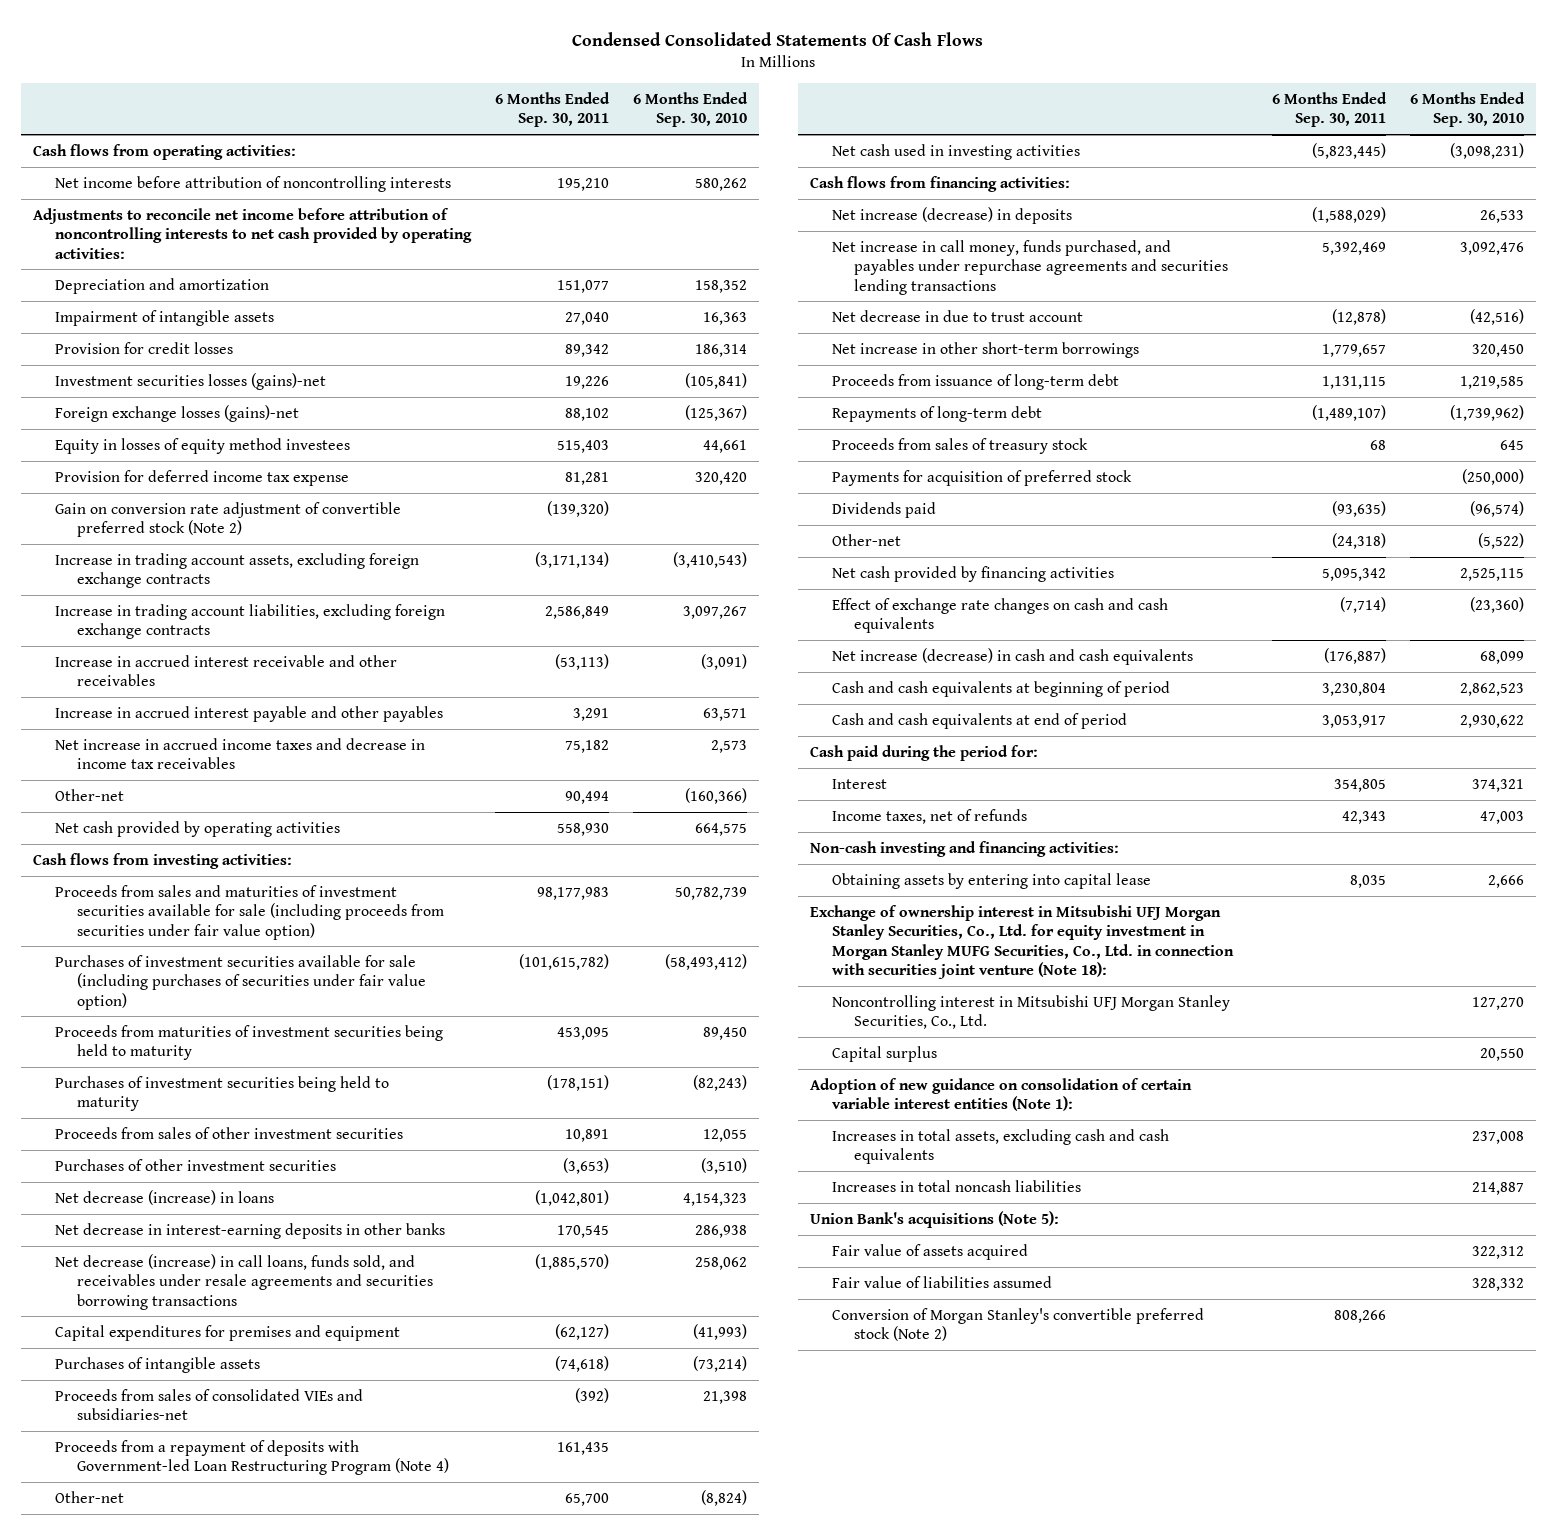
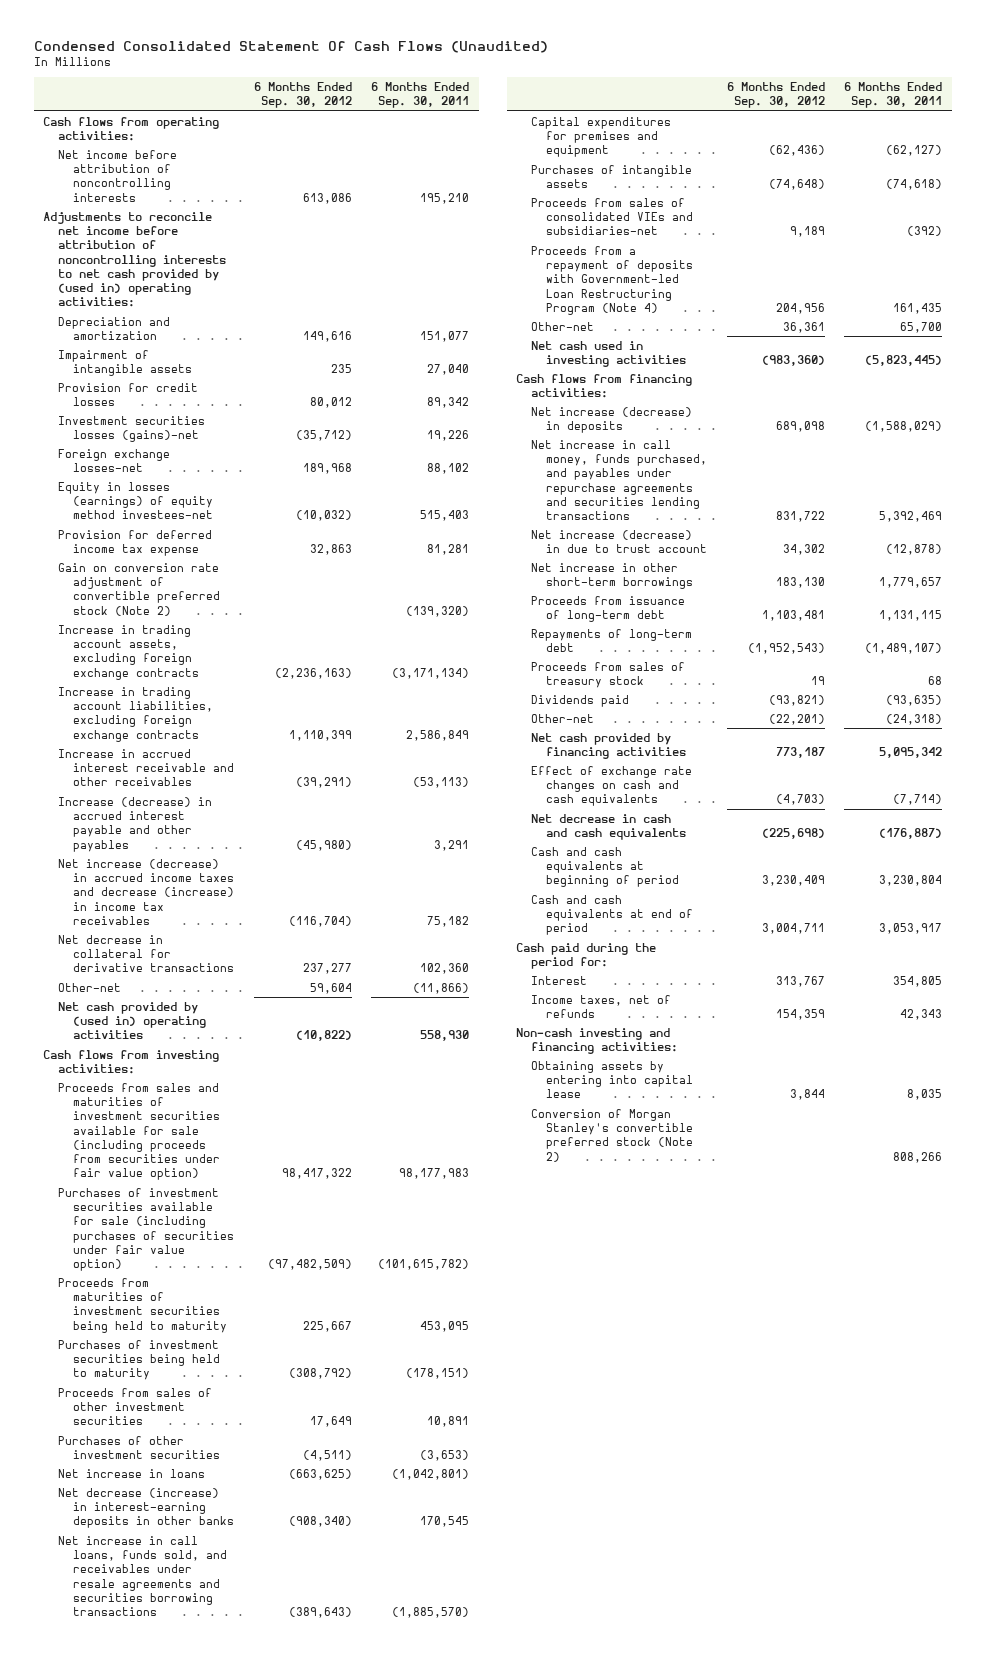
[572,31,984,46] Condensed Consolidated Statements Of Cash Flows -> [33,40,548,53] Condensed Consolidated Statement Of Cash Flows (Unaudited)
[632,91,748,128] 6 Months Ended Sep. 30, 2010 -> none
none -> [253,82,352,109] 6 Months Ended Sep. 30, 2012
[33,207,473,259] Adjustments to reconcile net income before attribution of noncontrolling interests to net cash provided by operating activities: -> [43,211,227,308] Adjustments to reconcile net income before attribution of noncontrolling interests to net cash provided by (used in) operating activities:
[55,404,300,422] Foreign exchange losses (gains)-net -> [58,448,171,473] Foreign exchange losses-net
[55,437,351,454] Equity in losses of equity method investees -> [58,481,214,520] Equity in losses (earnings) of equity method investees-net
[55,705,444,722] Increase in accrued interest payable and other payables -> [58,796,213,852] Increase (decrease) in accrued interest payable and other payables
[55,737,426,770] Net increase in accrued income taxes and decrease in income tax receivables -> [58,858,235,925] Net increase (decrease) in accrued income taxes and decrease (increase) in income tax receivables
none -> [58,934,235,973] Net decrease in collateral for derivative transactions
[564,790,609,804] 90,494 -> [413,982,470,994] (11,866)
[55,820,341,837] Net cash provided by operating activities -> [58,1001,207,1040] Net cash provided by (used in) operating activities
[55,1189,275,1205] Net decrease (increase) in loans -> [58,1468,206,1478] Net increase in loans
[55,1222,446,1239] Net decrease in interest-earning deposits in other banks -> [58,1487,235,1529] Net decrease (increase) in interest-earning deposits in other banks
[55,1253,434,1310] Net decrease (increase) in call loans, funds sold, and receivables under resale agreements and securities borrowing transactions -> [58,1535,228,1616] Net increase in call loans, funds sold, and receivables under resale agreements and securities borrowing transactions
[832,309,1084,322] Net decrease in due to trust account -> [531,529,708,554] Net increase (decrease) in due to trust account
[832,469,1133,486] Payments for acquisition of preferred stock -> none
[832,647,1194,665] Net increase (decrease) in cash and cash equivalents -> [531,813,687,841] Net decrease in cash and cash equivalents
[810,904,1235,980] Exchange of ownership interest in Mitsubishi UFJ Morgan Stanley Securities, Co., Ltd. for equity investment in Morgan Stanley MUFG Securities, Co., Ltd. in connection with securities joint venture (Note 18): -> none
[832,994,1231,1030] Noncontrolling interest in Mitsubishi UFJ Morgan Stanley Securities, Co., Ltd. -> none
[832,1045,938,1062] Capital surplus -> none
[810,1077,1193,1112] Adoption of new guidance on consolidation of certain variable interest entities (Note 1): -> none
[832,1128,1170,1165] Increases in total assets, excluding cash and cash equivalents -> none
[832,1179,1082,1192] Increases in total noncash liabilities -> none
[810,1210,1060,1228] Union Bank's acquisitions (Note 5): -> none
[832,1243,1029,1260] Fair value of assets acquired -> none
[832,1275,1053,1288] Fair value of liabilities assumed -> none

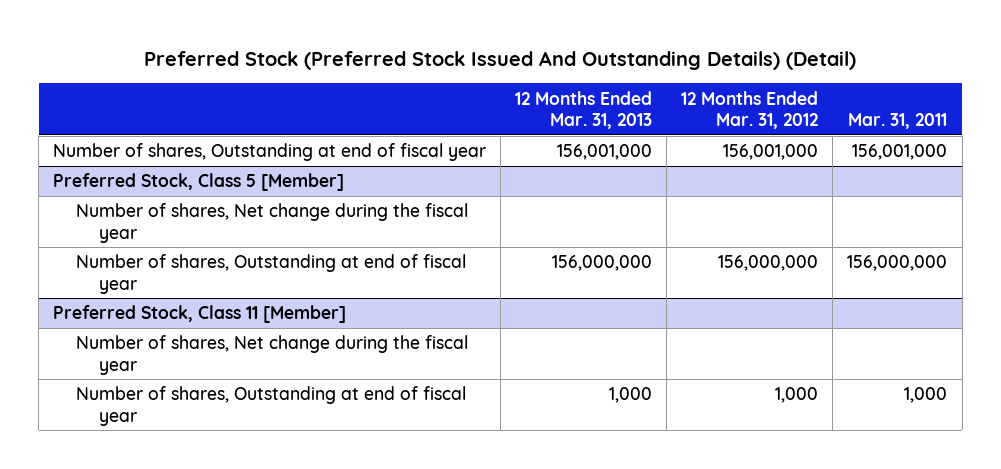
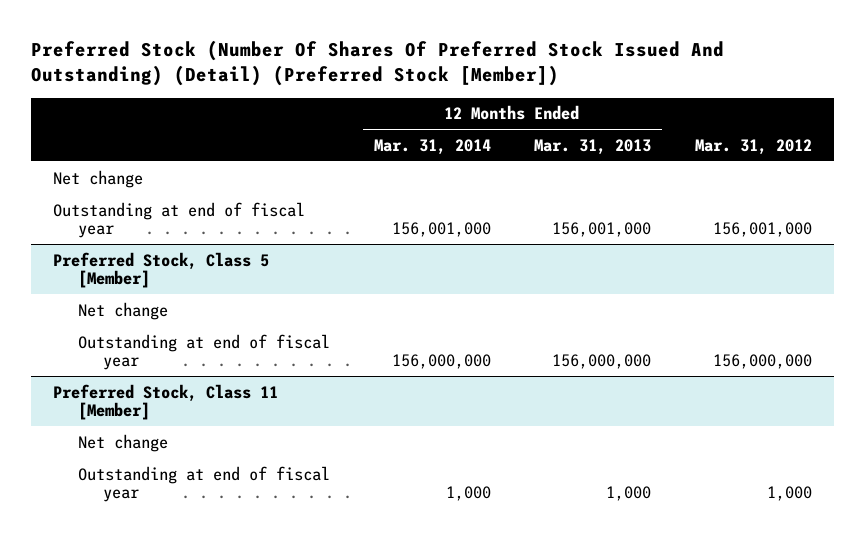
[144,50,857,70] Preferred Stock (Preferred Stock Issued And Outstanding Details) (Detail) -> [30,39,724,87] Preferred Stock (Number Of Shares Of Preferred Stock Issued And Outstanding) (Detail) (Preferred Stock [Member])
[681,90,819,129] 12 Months Ended Mar. 31, 2012 -> none
[848,112,948,129] Mar. 31, 2011 -> none
none -> [373,138,491,155] Mar. 31, 2014
none -> [695,138,813,155] Mar. 31, 2012
none -> [52,169,143,188] Net change
[53,143,487,162] Number of shares, Outstanding at end of fiscal year -> [52,201,305,239] Outstanding at end of fiscal year
[75,203,468,243] Number of shares, Net change during the fiscal year -> [77,301,168,320] Net change
[75,254,466,294] Number of shares, Outstanding at end of fiscal year -> [77,333,330,371] Outstanding at end of fiscal year
[75,335,468,375] Number of shares, Net change during the fiscal year -> [77,433,168,452] Net change
[75,386,466,426] Number of shares, Outstanding at end of fiscal year -> [77,465,330,503] Outstanding at end of fiscal year

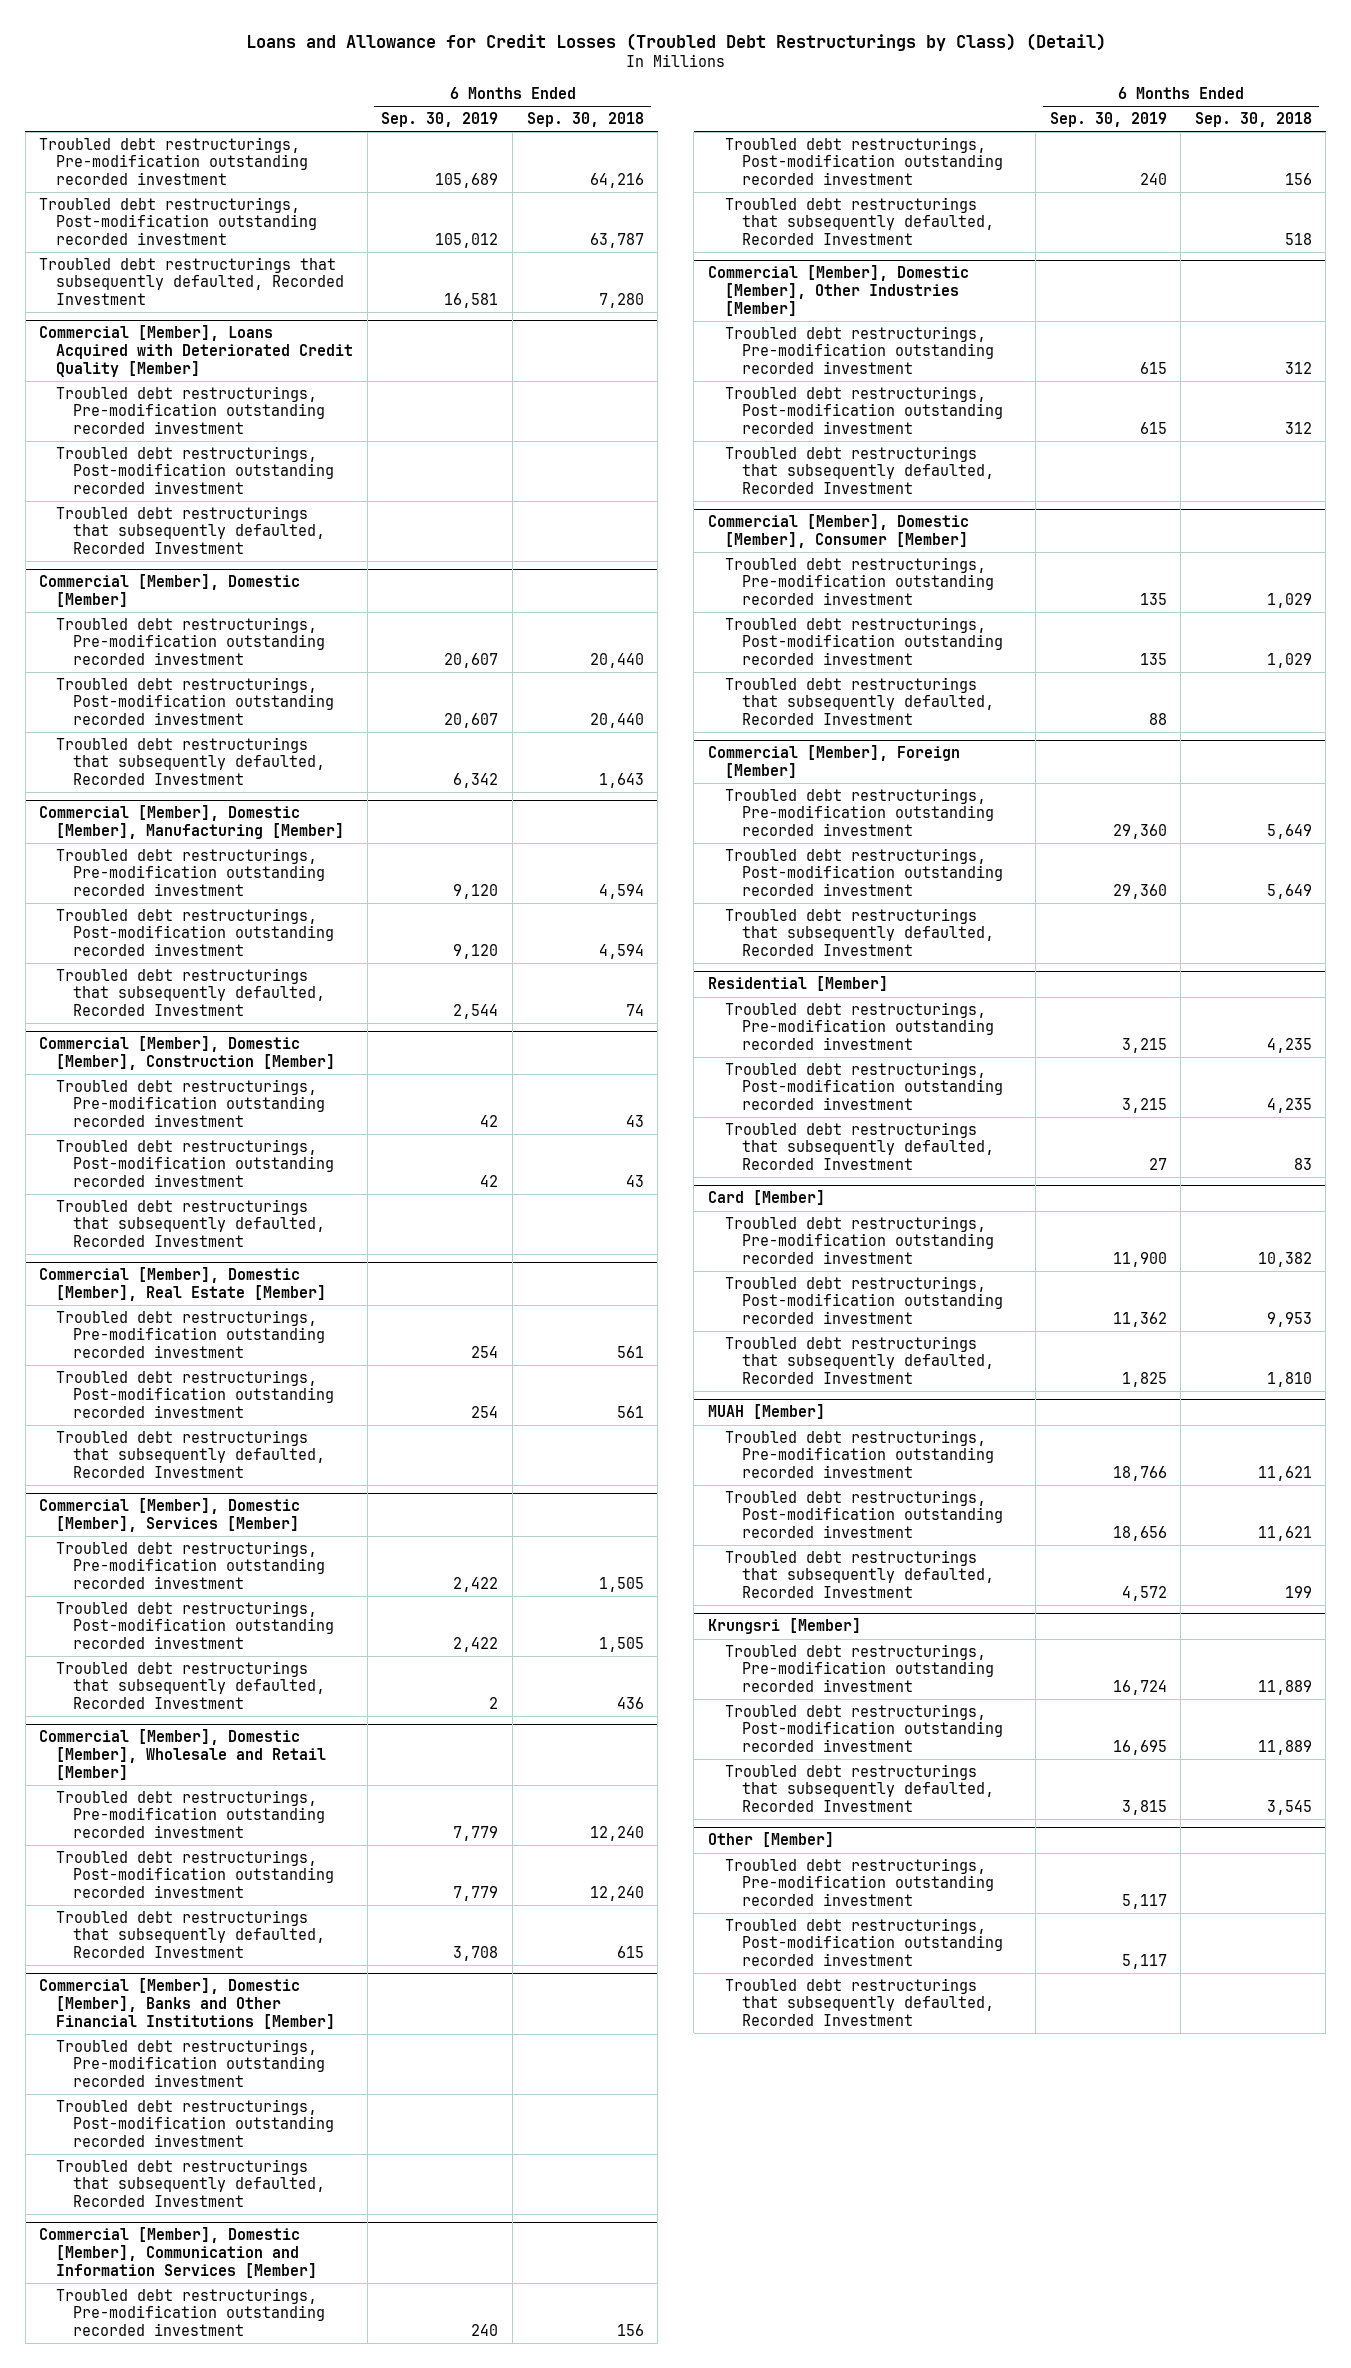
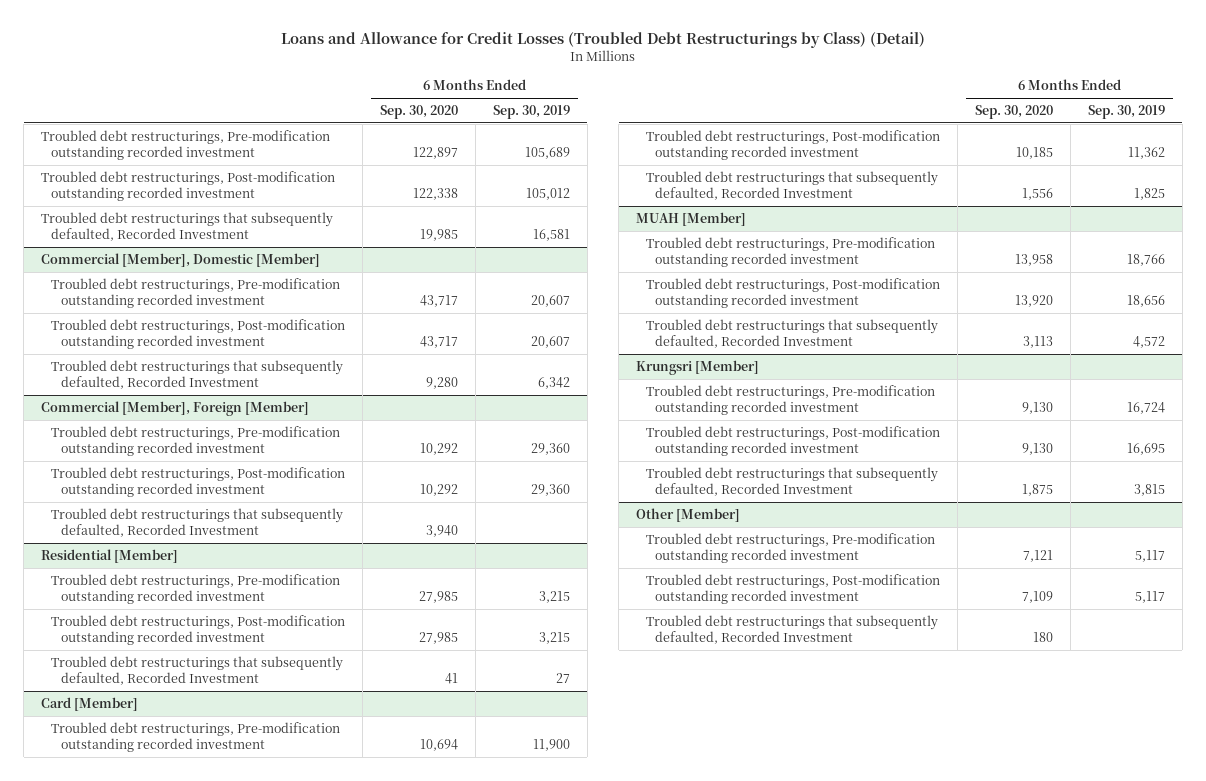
[526,112,644,128] Sep. 30, 2018 -> none
none -> [379,104,458,119] Sep. 30, 2020
[39,325,354,377] Commercial [Member], Loans Acquired with Deteriorated Credit Quality [Member] -> none
[56,385,326,434] Troubled debt restructurings, Pre-modification outstanding recorded investment -> none
[56,445,335,494] Troubled debt restructurings, Post-modification outstanding recorded investment -> none
[56,505,326,554] Troubled debt restructurings that subsequently defaulted, Recorded Investment -> none
[39,805,345,840] Commercial [Member], Domestic [Member], Manufacturing [Member] -> none
[56,847,326,896] Troubled debt restructurings, Pre-modification outstanding recorded investment -> none
[56,907,335,956] Troubled debt restructurings, Post-modification outstanding recorded investment -> none
[56,967,326,1016] Troubled debt restructurings that subsequently defaulted, Recorded Investment -> none
[39,1036,336,1071] Commercial [Member], Domestic [Member], Construction [Member] -> none
[56,1078,326,1127] Troubled debt restructurings, Pre-modification outstanding recorded investment -> none
[56,1138,335,1187] Troubled debt restructurings, Post-modification outstanding recorded investment -> none
[56,1198,326,1247] Troubled debt restructurings that subsequently defaulted, Recorded Investment -> none
[39,1267,327,1302] Commercial [Member], Domestic [Member], Real Estate [Member] -> none
[56,1309,326,1358] Troubled debt restructurings, Pre-modification outstanding recorded investment -> none
[56,1369,335,1418] Troubled debt restructurings, Post-modification outstanding recorded investment -> none
[56,1429,326,1478] Troubled debt restructurings that subsequently defaulted, Recorded Investment -> none
[39,1498,301,1533] Commercial [Member], Domestic [Member], Services [Member] -> none
[56,1540,326,1589] Troubled debt restructurings, Pre-modification outstanding recorded investment -> none
[56,1600,335,1649] Troubled debt restructurings, Post-modification outstanding recorded investment -> none
[56,1660,326,1709] Troubled debt restructurings that subsequently defaulted, Recorded Investment -> none
[39,1729,327,1780] Commercial [Member], Domestic [Member], Wholesale and Retail [Member] -> none
[56,1789,326,1838] Troubled debt restructurings, Pre-modification outstanding recorded investment -> none
[56,1849,335,1898] Troubled debt restructurings, Post-modification outstanding recorded investment -> none
[56,1909,326,1958] Troubled debt restructurings that subsequently defaulted, Recorded Investment -> none
[39,1978,336,2029] Commercial [Member], Domestic [Member], Banks and Other Financial Institutions [Member] -> none
[56,2038,326,2087] Troubled debt restructurings, Pre-modification outstanding recorded investment -> none
[56,2098,335,2147] Troubled debt restructurings, Post-modification outstanding recorded investment -> none
[56,2158,326,2207] Troubled debt restructurings that subsequently defaulted, Recorded Investment -> none
[39,2227,318,2278] Commercial [Member], Domestic [Member], Communication and Information Services [Member] -> none
[56,2287,326,2336] Troubled debt restructurings, Pre-modification outstanding recorded investment -> none
[724,136,1003,185] Troubled debt restructurings, Post-modification outstanding recorded investment -> none
[724,196,994,245] Troubled debt restructurings that subsequently defaulted, Recorded Investment -> none
[707,265,969,316] Commercial [Member], Domestic [Member], Other Industries [Member] -> none
[724,325,994,374] Troubled debt restructurings, Pre-modification outstanding recorded investment -> none
[724,385,1003,434] Troubled debt restructurings, Post-modification outstanding recorded investment -> none
[724,445,994,494] Troubled debt restructurings that subsequently defaulted, Recorded Investment -> none
[707,514,969,549] Commercial [Member], Domestic [Member], Consumer [Member] -> none
[724,556,994,605] Troubled debt restructurings, Pre-modification outstanding recorded investment -> none
[724,616,1003,665] Troubled debt restructurings, Post-modification outstanding recorded investment -> none
[724,676,994,725] Troubled debt restructurings that subsequently defaulted, Recorded Investment -> none

